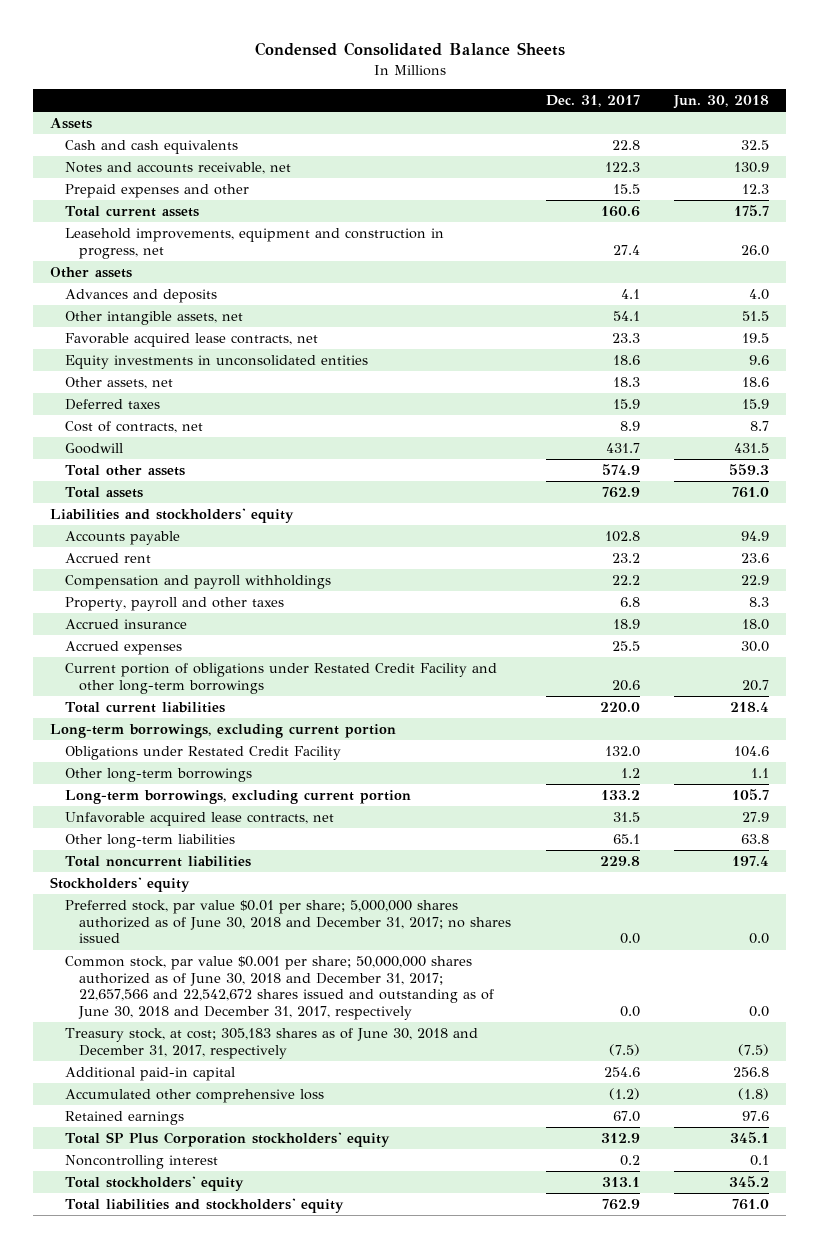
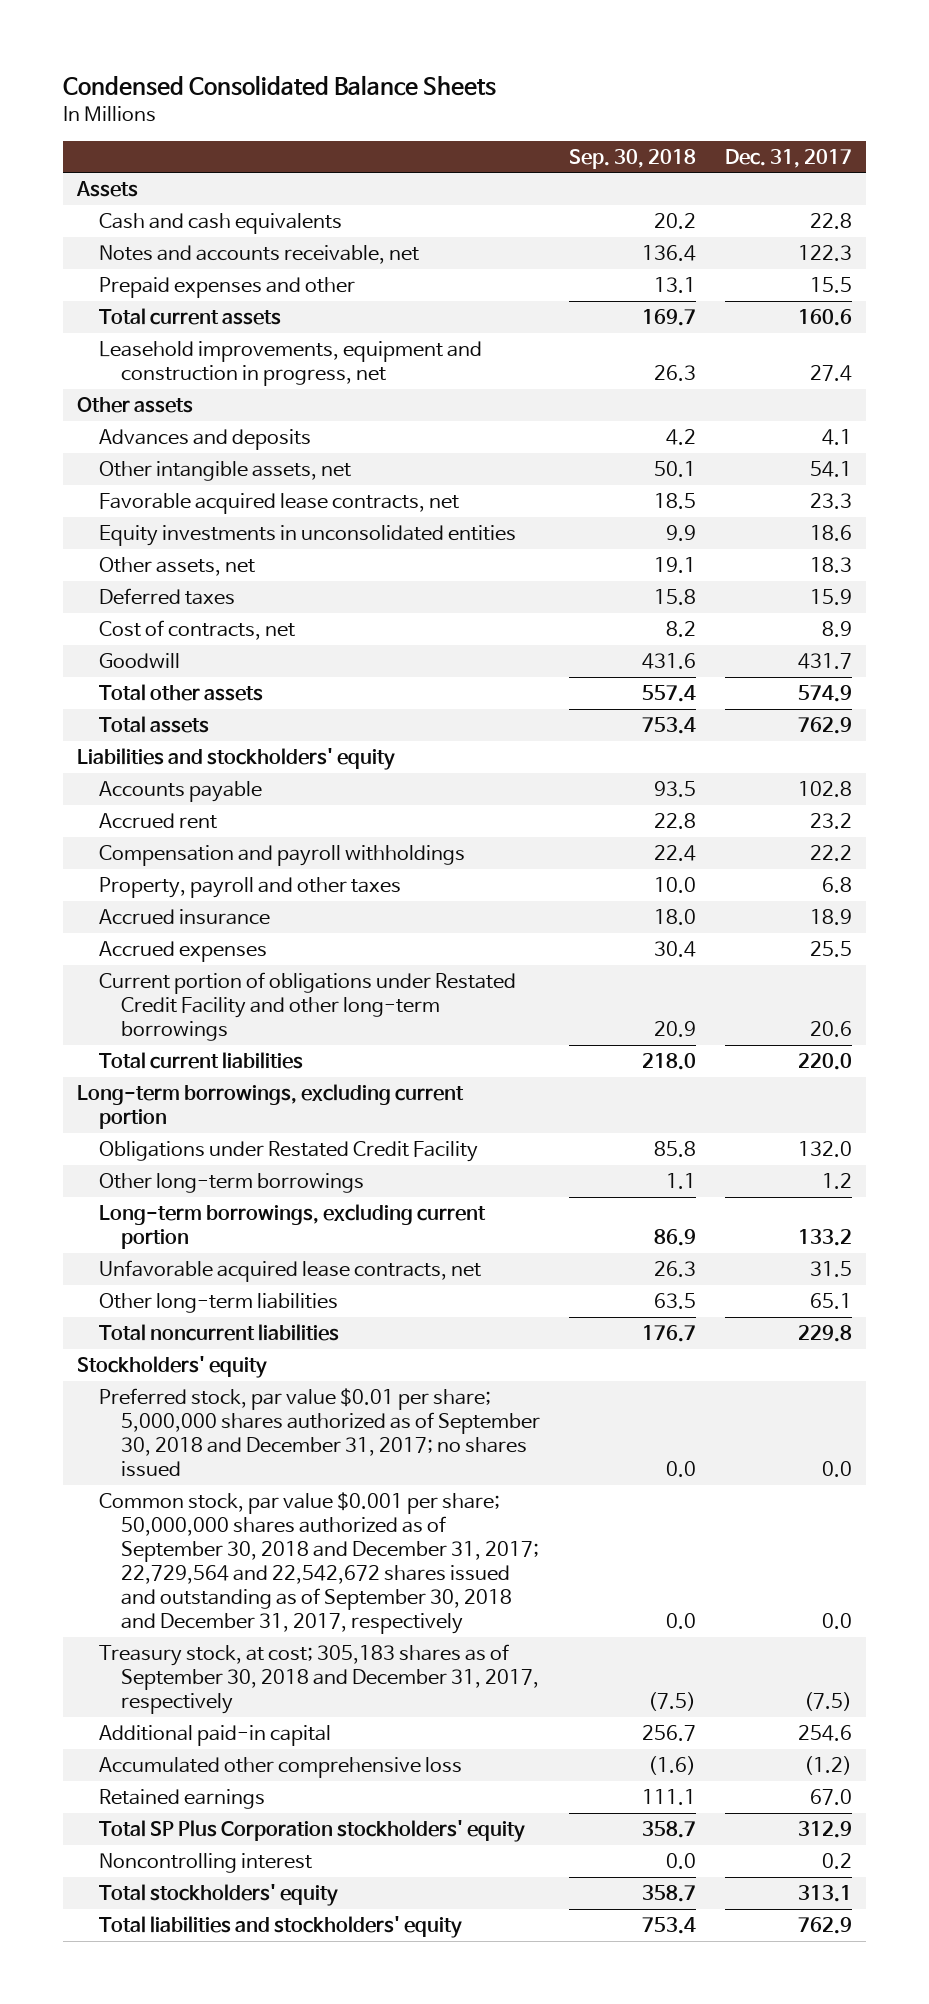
[672,95,769,110] Jun. 30, 2018 -> none
none -> [568,148,696,169] Sep. 30, 2018
[64,900,512,944] Preferred stock, par value $0.01 per share; 5,000,000 shares authorized as of June 30, 2018 and December 31, 2017; no shares issued -> [99,1388,541,1478] Preferred stock, par value $0.01 per share; 5,000,000 shares authorized as of September 30, 2018 and December 31, 2017; no shares issued
[64,956,495,1020] Common stock, par value $0.001 per share; 50,000,000 shares authorized as of June 30, 2018 and December 31, 2017; 22,657,566 and 22,542,672 shares issued and outstanding as of June 30, 2018 and December 31, 2017, respectively -> [99,1492,540,1635] Common stock, par value $0.001 per share; 50,000,000 shares authorized as of September 30, 2018 and December 31, 2017; 22,729,564 and 22,542,672 shares issued and outstanding as of September 30, 2018 and December 31, 2017, respectively
[64,1028,478,1059] Treasury stock, at cost; 305,183 shares as of June 30, 2018 and December 31, 2017, respectively -> [99,1644,540,1715] Treasury stock, at cost; 305,183 shares as of September 30, 2018 and December 31, 2017, respectively

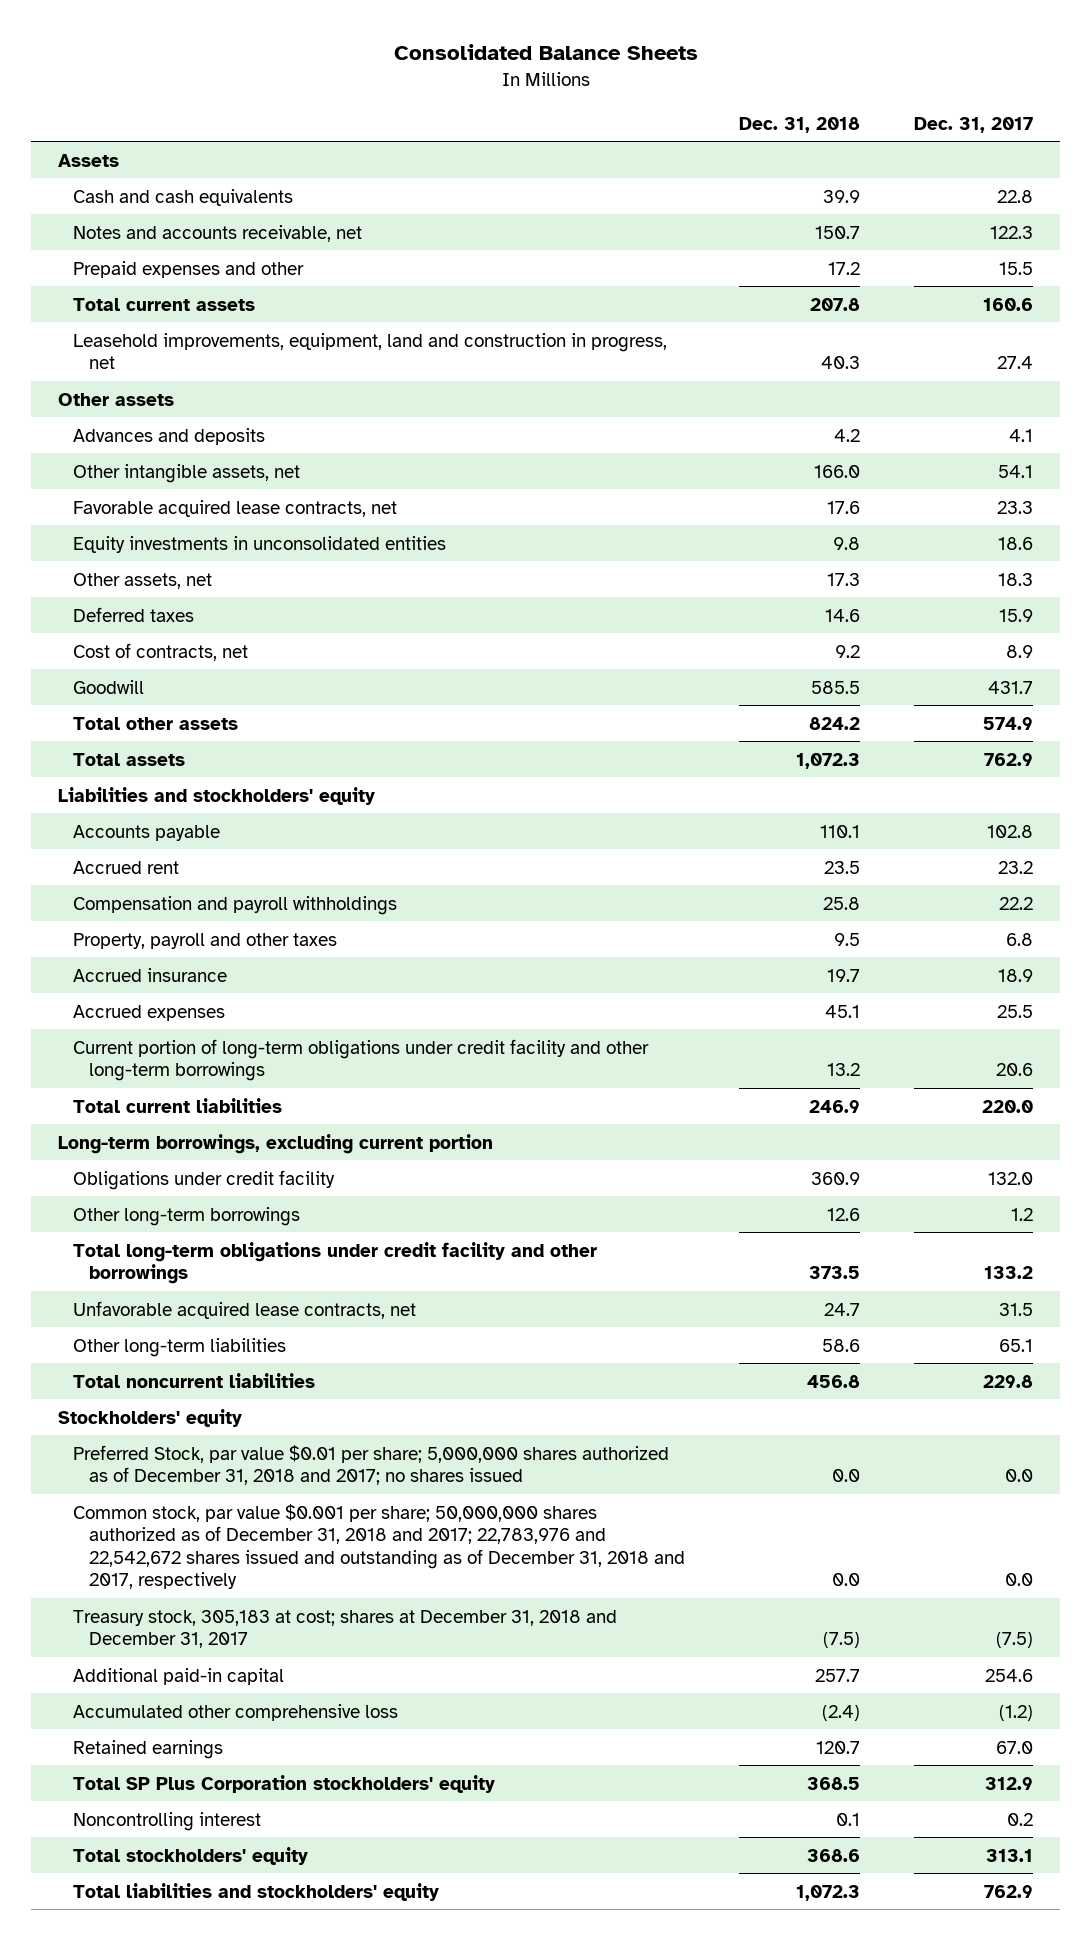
[62,74,496,96] Condensed Consolidated Balance Sheets -> [393,44,698,61] Consolidated Balance Sheets
[568,148,696,169] Sep. 30, 2018 -> none
none -> [739,116,861,133] Dec. 31, 2018
[99,341,483,387] Leasehold improvements, equipment and construction in progress, net -> [73,332,668,370] Leasehold improvements, equipment, land and construction in progress, net
[99,972,517,1042] Current portion of obligations under Restated Credit Facility and other long-term borrowings -> [73,1038,650,1082] Current portion of long-term obligations under credit facility and other long-term borrowings
[99,1141,479,1163] Obligations under Restated Credit Facility -> [73,1169,336,1190] Obligations under credit facility
[99,1204,487,1250] Long-term borrowings, excluding current portion -> [73,1241,598,1285] Total long-term obligations under credit facility and other borrowings
[99,1388,541,1478] Preferred stock, par value $0.01 per share; 5,000,000 shares authorized as of September 30, 2018 and December 31, 2017; no shares issued -> [73,1444,670,1486] Preferred Stock, par value $0.01 per share; 5,000,000 shares authorized as of December 31, 2018 and 2017; no shares issued
[99,1492,540,1635] Common stock, par value $0.001 per share; 50,000,000 shares authorized as of September 30, 2018 and December 31, 2017; 22,729,564 and 22,542,672 shares issued and outstanding as of September 30, 2018 and December 31, 2017, respectively -> [73,1503,685,1590] Common stock, par value $0.001 per share; 50,000,000 shares authorized as of December 31, 2018 and 2017; 22,783,976 and 22,542,672 shares issued and outstanding as of December 31, 2018 and 2017, respectively
[99,1644,540,1715] Treasury stock, at cost; 305,183 shares as of September 30, 2018 and December 31, 2017, respectively -> [73,1609,618,1649] Treasury stock, 305,183 at cost; shares at December 31, 2018 and December 31, 2017

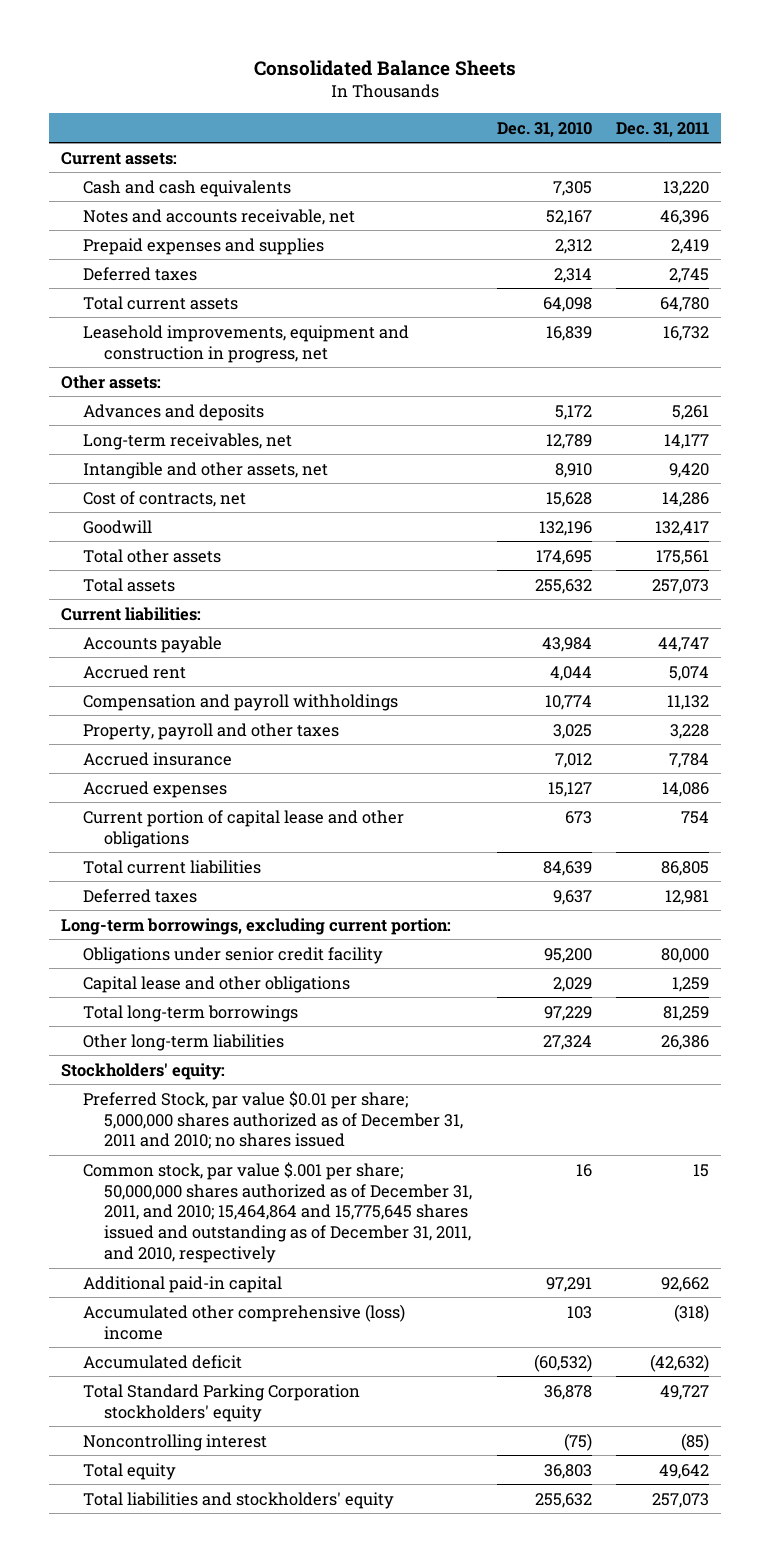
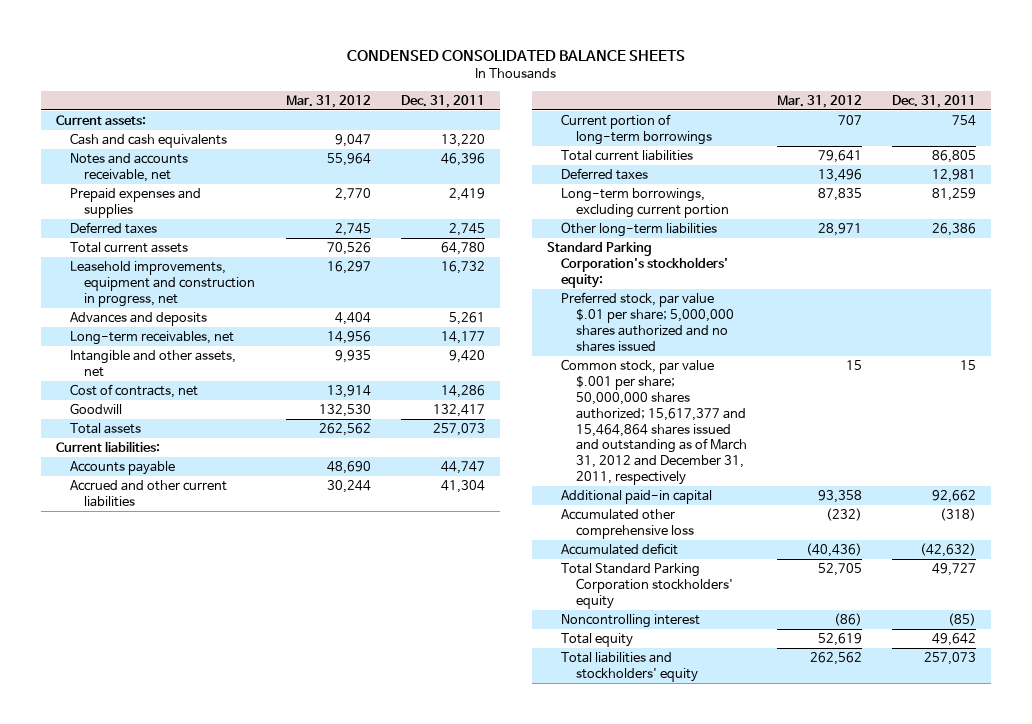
[253,59,516,76] Consolidated Balance Sheets -> [347,49,686,61] CONDENSED CONSOLIDATED BALANCE SHEETS
[496,121,592,137] Dec. 31, 2010 -> none
none -> [285,94,371,108] Mar. 31, 2012
[61,374,162,389] Other assets: -> none
[82,548,221,563] Total other assets -> none
[82,664,186,679] Accrued rent -> none
[82,693,398,711] Compensation and payroll withholdings -> none
[82,722,339,740] Property, payroll and other taxes -> none
[82,751,232,766] Accrued insurance -> none
[82,780,227,798] Accrued expenses -> none
none -> [70,480,228,507] Accrued and other current liabilities
[82,809,404,848] Current portion of capital lease and other obligations -> [561,114,712,145] Current portion of long-term borrowings
[61,917,452,935] Long-term borrowings, excluding current portion: -> none
[82,946,383,964] Obligations under senior credit facility -> none
[82,975,350,993] Capital lease and other obligations -> none
[82,1004,298,1022] Total long-term borrowings -> [561,188,729,218] Long-term borrowings, excluding current portion
[61,1062,226,1080] Stockholders' equity: -> [547,242,729,288] Standard Parking Corporation's stockholders' equity:
[82,1090,464,1150] Preferred Stock, par value $0.01 per share; 5,000,000 shares authorized as of December 31, 2011 and 2010; no shares issued -> [561,292,734,352] Preferred stock, par value $.01 per share; 5,000,000 shares authorized and no shares issued
[82,1161,473,1264] Common stock, par value $.001 per share; 50,000,000 shares authorized as of December 31, 2011, and 2010; 15,464,864 and 15,775,645 shares issued and outstanding as of December 31, 2011, and 2010, respectively -> [561,359,747,486] Common stock, par value $.001 per share; 50,000,000 shares authorized; 15,617,377 and 15,464,864 shares issued and outstanding as of March 31, 2012 and December 31, 2011, respectively
[82,1303,405,1340] Accumulated other comprehensive (loss) income -> [561,509,694,539] Accumulated other comprehensive loss

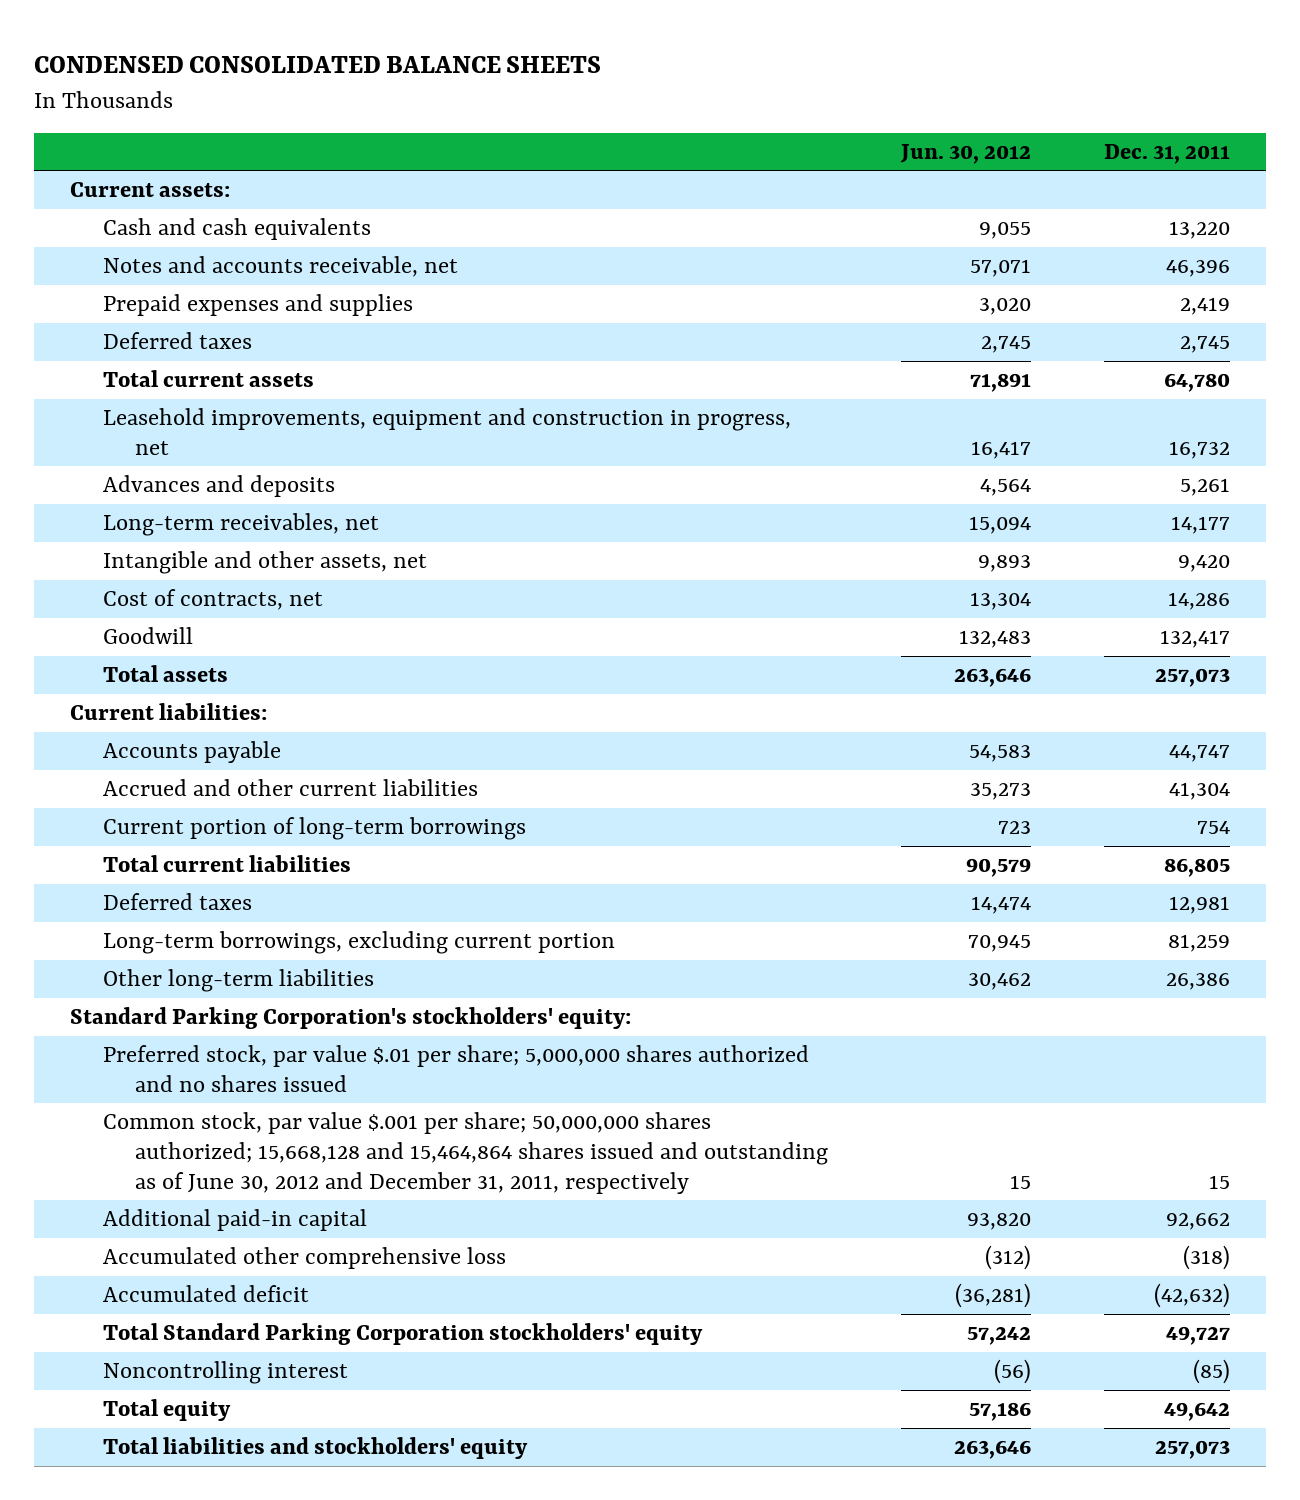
[285,94,371,108] Mar. 31, 2012 -> none
none -> [899,143,1031,164] Jun. 30, 2012
[561,359,747,486] Common stock, par value $.001 per share; 50,000,000 shares authorized; 15,617,377 and 15,464,864 shares issued and outstanding as of March 31, 2012 and December 31, 2011, respectively -> [102,1111,829,1194] Common stock, par value $.001 per share; 50,000,000 shares authorized; 15,668,128 and 15,464,864 shares issued and outstanding as of June 30, 2012 and December 31, 2011, respectively

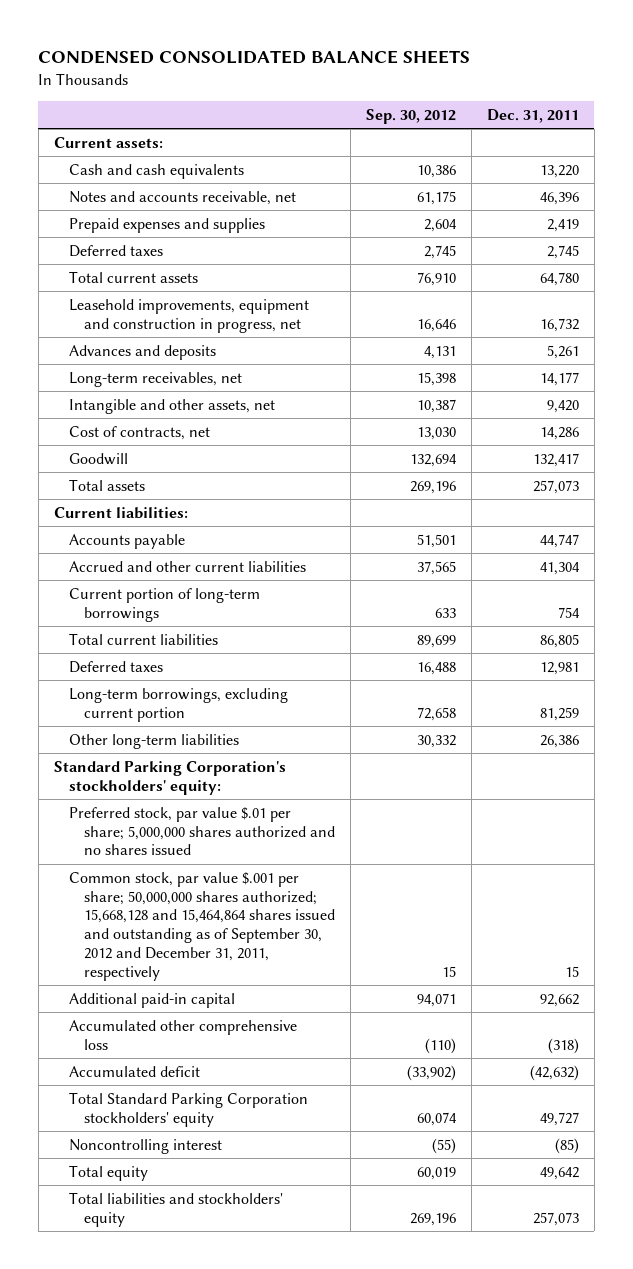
[899,143,1031,164] Jun. 30, 2012 -> none
none -> [365,108,456,124] Sep. 30, 2012
[102,1111,829,1194] Common stock, par value $.001 per share; 50,000,000 shares authorized; 15,668,128 and 15,464,864 shares issued and outstanding as of June 30, 2012 and December 31, 2011, respectively -> [68,871,336,981] Common stock, par value $.001 per share; 50,000,000 shares authorized; 15,668,128 and 15,464,864 shares issued and outstanding as of September 30, 2012 and December 31, 2011, respectively

